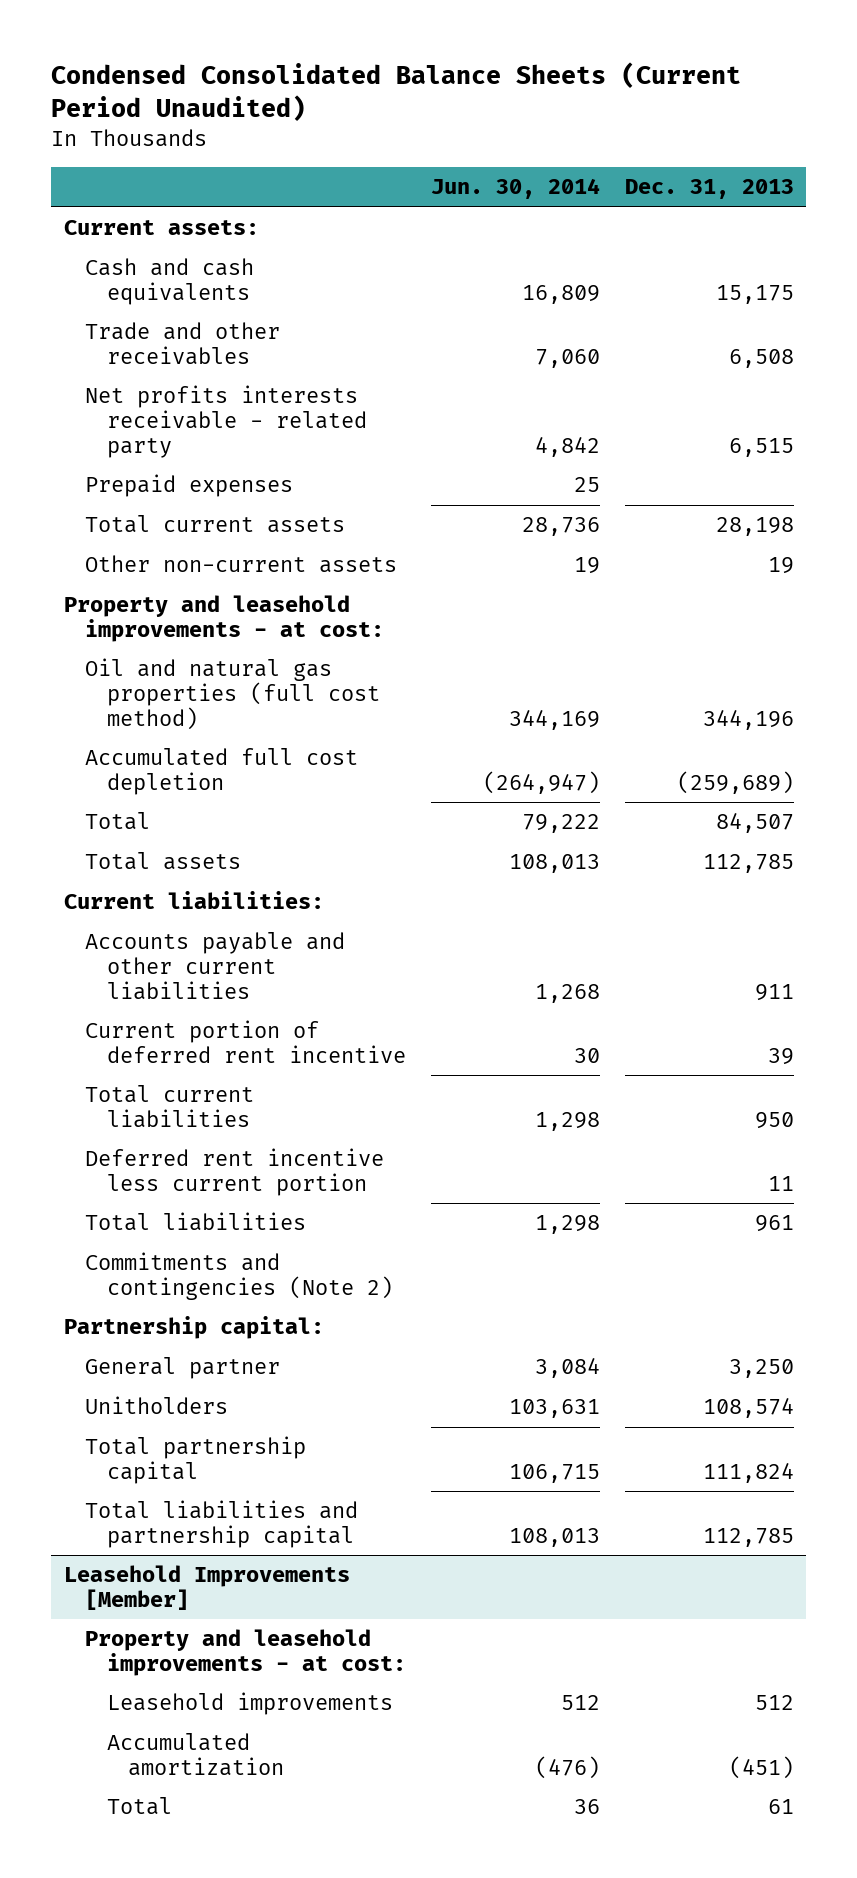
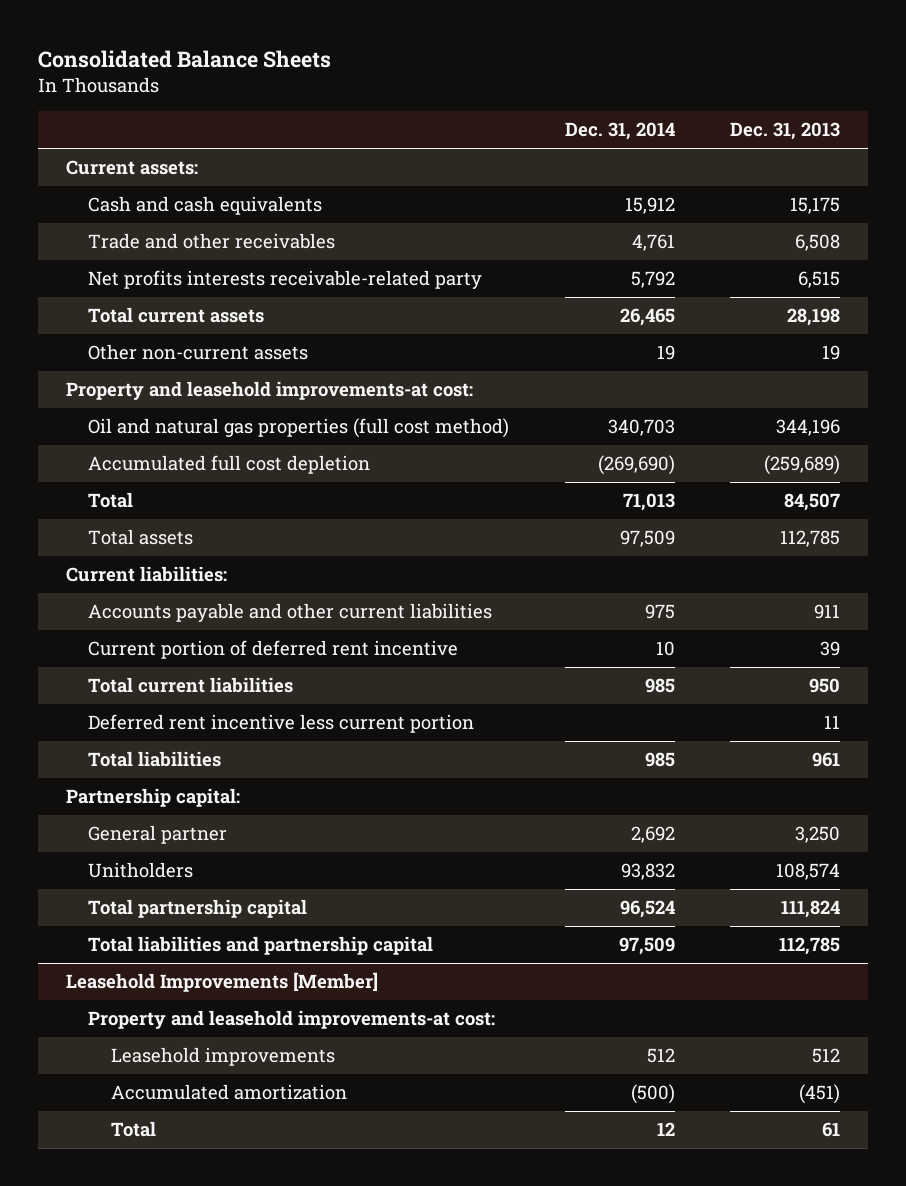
[51,62,742,122] Condensed Consolidated Balance Sheets (Current Period Unaudited) -> [37,49,331,68] Consolidated Balance Sheets
[430,178,600,200] Jun. 30, 2014 -> none
none -> [564,122,675,141] Dec. 31, 2014
[85,474,294,498] Prepaid expenses -> none
[85,385,367,458] Net profits interests receivable - related party -> [88,270,483,290] Net profits interests receivable-related party
[63,595,385,642] Property and leasehold improvements - at cost: -> [65,381,473,401] Property and leasehold improvements-at cost:
[85,1252,393,1300] Commitments and contingencies (Note 2) -> none
[85,1629,406,1676] Property and leasehold improvements - at cost: -> [88,1010,496,1030] Property and leasehold improvements-at cost:

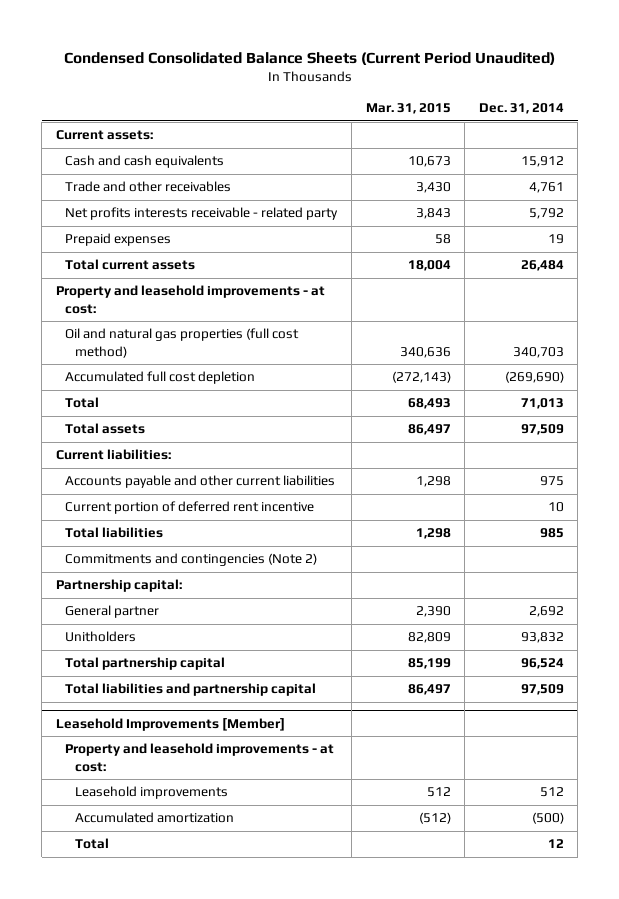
[37,49,331,68] Consolidated Balance Sheets -> [63,51,555,65] Condensed Consolidated Balance Sheets (Current Period Unaudited)
[729,122,840,141] Dec. 31, 2013 -> none
none -> [365,103,451,115] Mar. 31, 2015
[88,344,309,361] Other non-current assets -> none
[88,270,483,290] Net profits interests receivable-related party -> [65,207,339,221] Net profits interests receivable - related party
none -> [65,233,172,247] Prepaid expenses
[619,308,675,327] 26,465 -> [520,260,564,272] 26,484
[65,381,473,401] Property and leasehold improvements-at cost: -> [55,285,325,314] Property and leasehold improvements - at cost:
[88,677,294,694] Total current liabilities -> none
[88,714,475,734] Deferred rent incentive less current portion -> none
none -> [65,553,318,567] Commitments and contingencies (Note 2)
[88,1010,496,1030] Property and leasehold improvements-at cost: -> [65,743,335,772] Property and leasehold improvements - at cost:

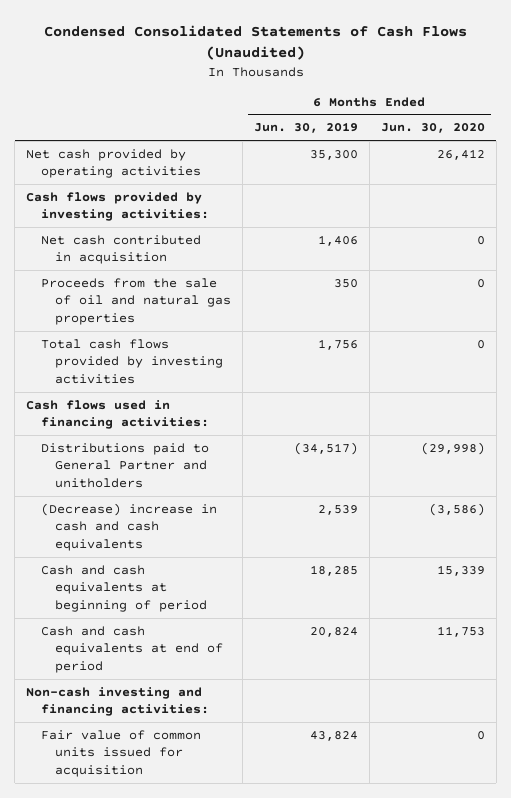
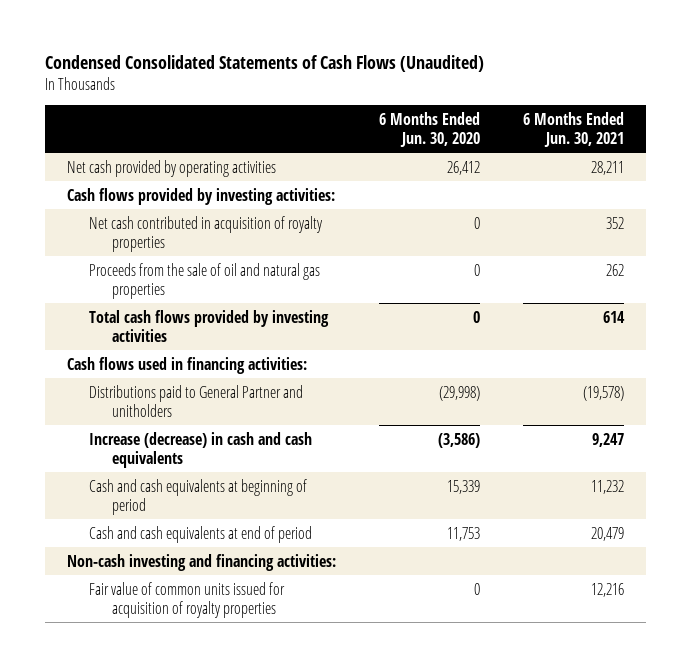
[253,122,358,134] Jun. 30, 2019 -> none
none -> [523,111,625,147] 6 Months Ended Jun. 30, 2021
[40,234,201,265] Net cash contributed in acquisition -> [89,215,324,252] Net cash contributed in acquisition of royalty properties
[40,502,217,551] (Decrease) increase in cash and cash equivalents -> [89,431,313,468] Increase (decrease) in cash and cash equivalents
[40,729,201,777] Fair value of common units issued for acquisition -> [89,581,286,618] Fair value of common units issued for acquisition of royalty properties

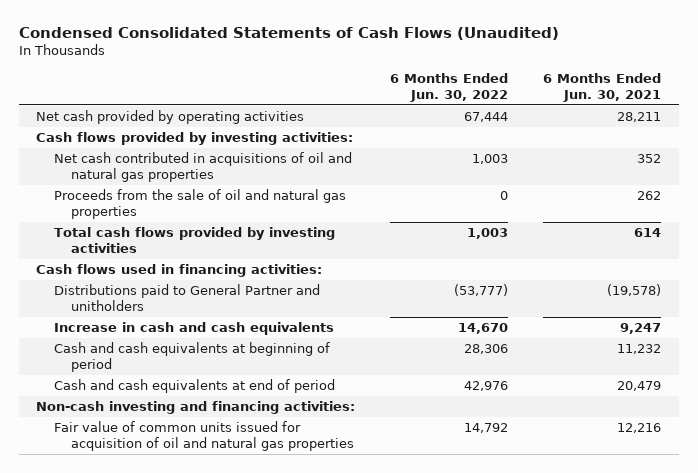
[378,111,480,147] 6 Months Ended Jun. 30, 2020 -> none
none -> [390,72,509,102] 6 Months Ended Jun. 30, 2022
[89,215,324,252] Net cash contributed in acquisition of royalty properties -> [53,151,352,183] Net cash contributed in acquisitions of oil and natural gas properties
[89,431,313,468] Increase (decrease) in cash and cash equivalents -> [53,321,334,335] Increase in cash and cash equivalents
[89,581,286,618] Fair value of common units issued for acquisition of royalty properties -> [53,420,355,452] Fair value of common units issued for acquisition of oil and natural gas properties

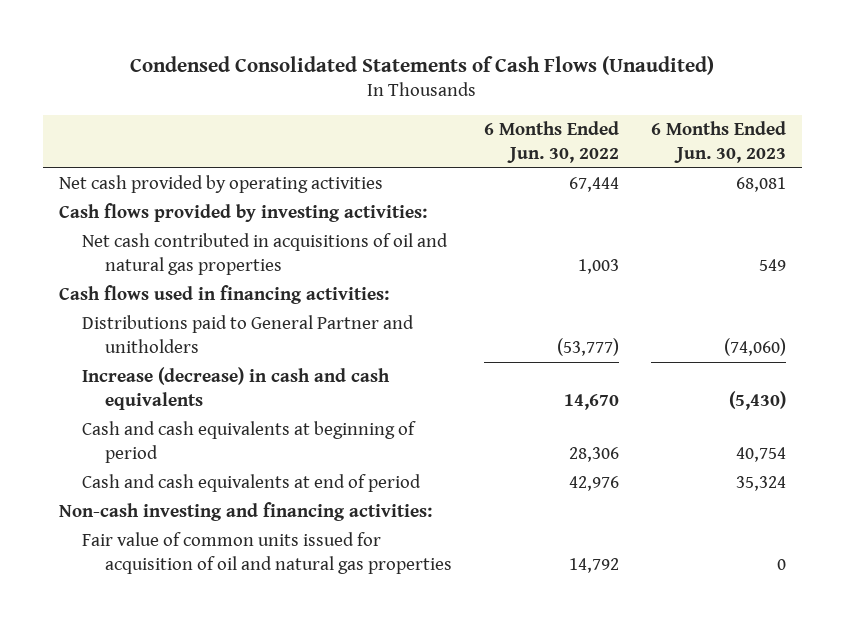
[543,72,662,102] 6 Months Ended Jun. 30, 2021 -> none
none -> [650,121,786,163] 6 Months Ended Jun. 30, 2023
[53,188,346,220] Proceeds from the sale of oil and natural gas properties -> none
[53,226,335,254] Total cash flows provided by investing activities -> none
[53,321,334,335] Increase in cash and cash equivalents -> [82,367,391,410] Increase (decrease) in cash and cash equivalents

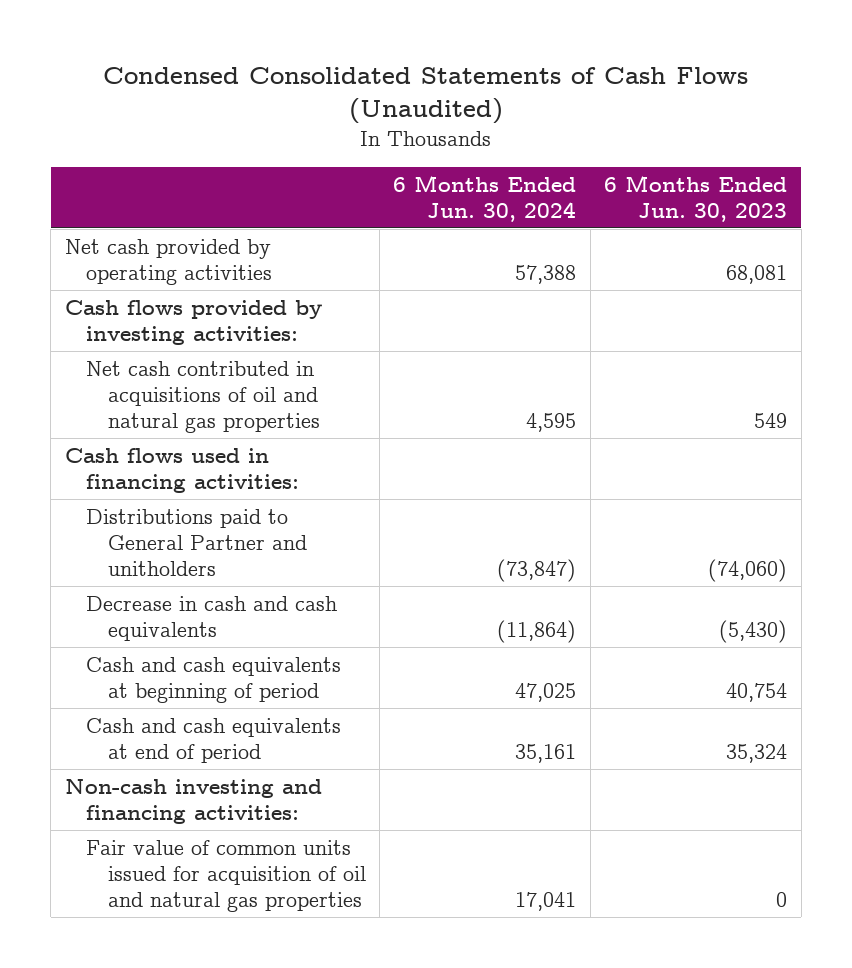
[484,121,620,163] 6 Months Ended Jun. 30, 2022 -> none
none -> [393,174,577,222] 6 Months Ended Jun. 30, 2024
[82,367,391,410] Increase (decrease) in cash and cash equivalents -> [86,595,338,641] Decrease in cash and cash equivalents

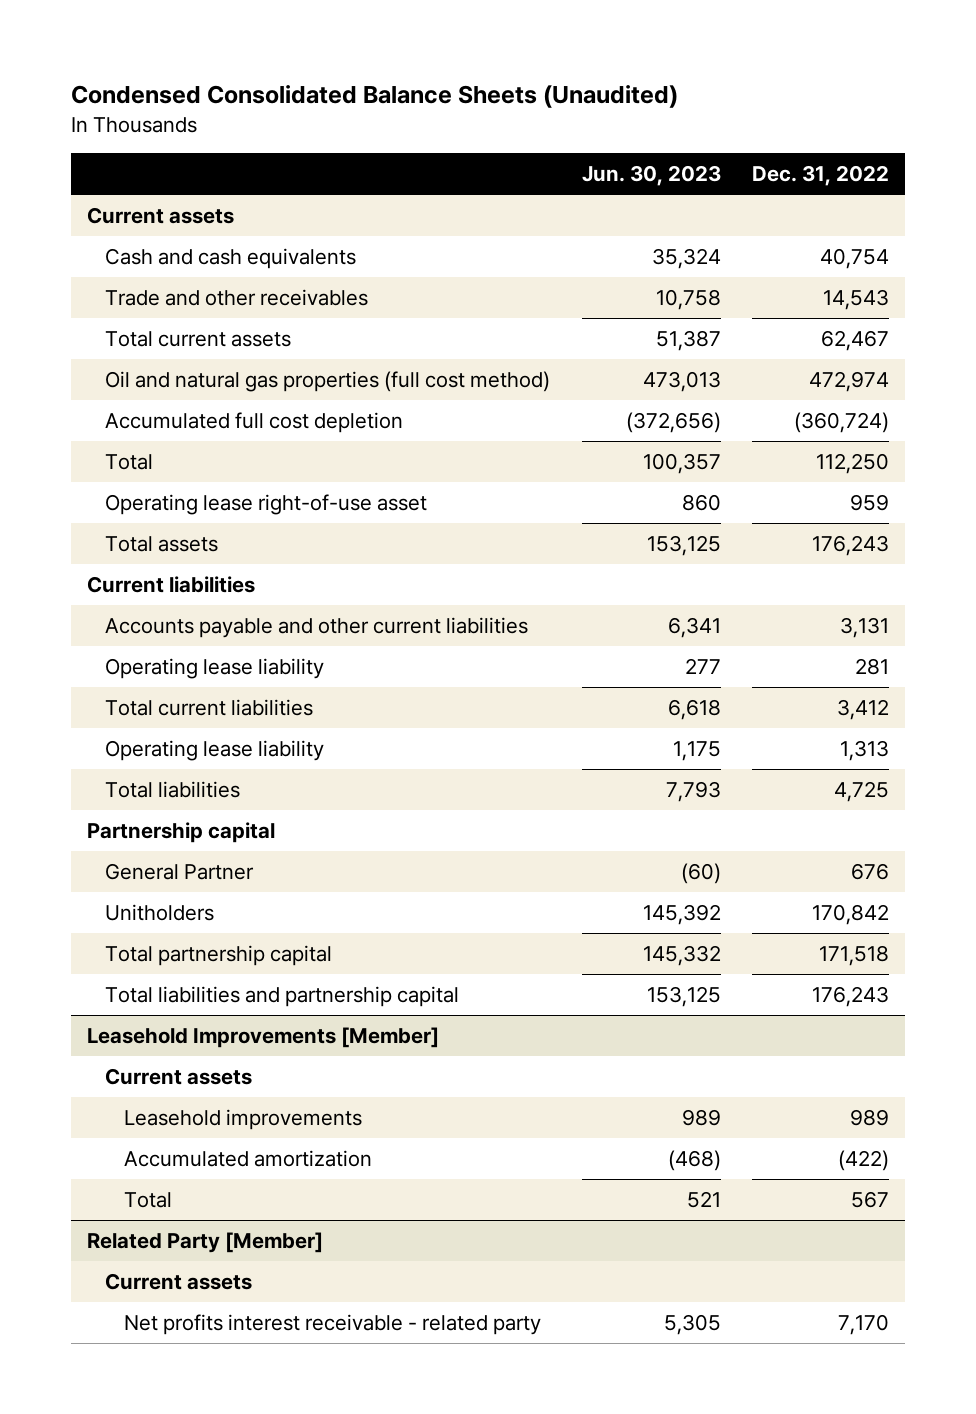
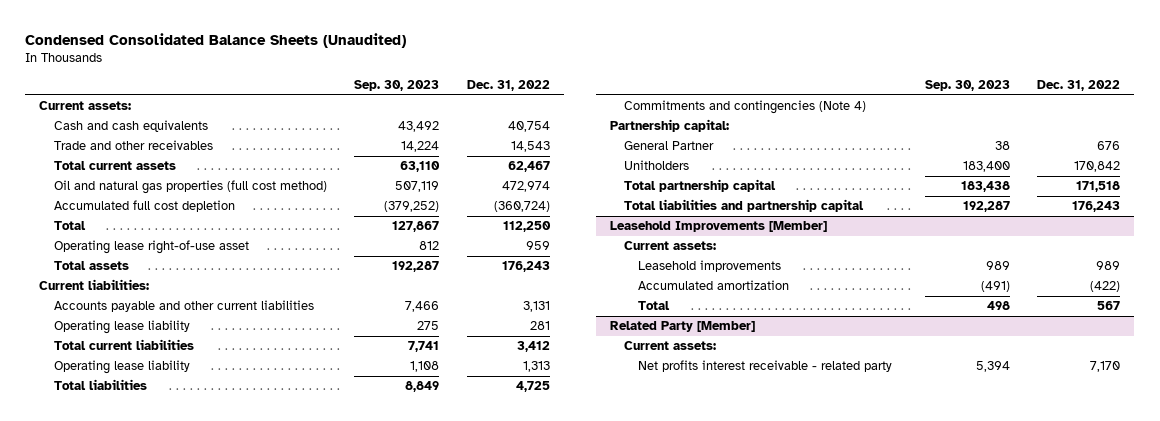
[581,164,721,186] Jun. 30, 2023 -> none
none -> [354,80,440,92] Sep. 30, 2023
[86,207,234,225] Current assets -> [39,101,132,111] Current assets:
[86,576,255,594] Current liabilities -> [39,279,150,291] Current liabilities:
none -> [623,100,866,115] Commitments and contingencies (Note 4)
[86,822,275,844] Partnership capital -> [609,119,729,133] Partnership capital:
[105,1068,253,1086] Current assets -> [623,241,716,251] Current assets:
[105,1273,253,1291] Current assets -> [623,341,716,351] Current assets:

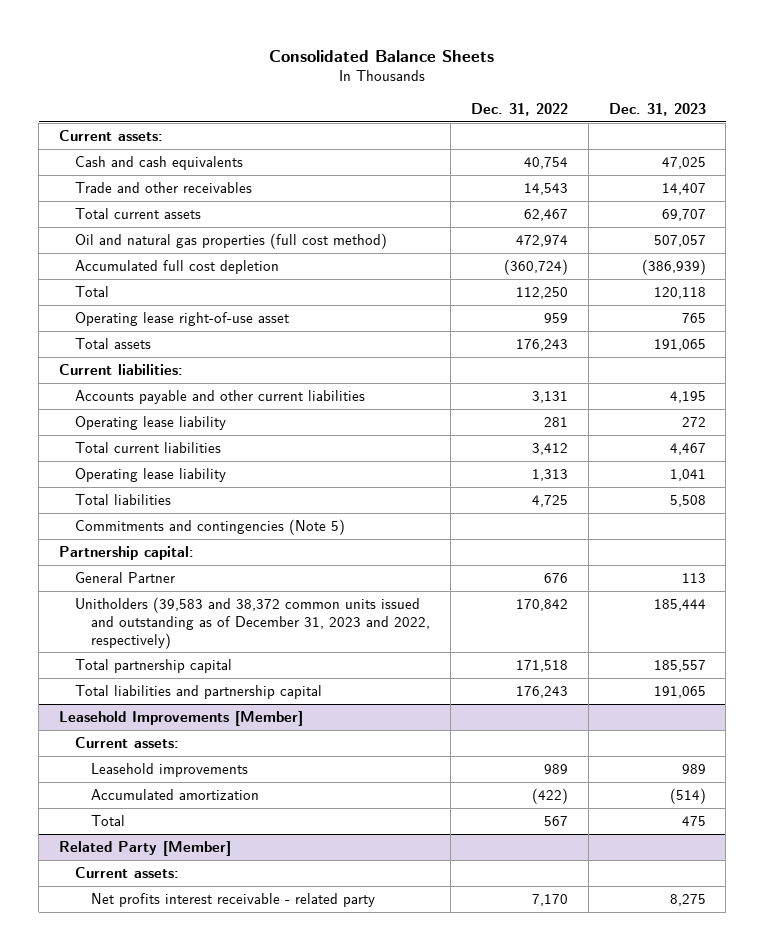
[25,33,407,49] Condensed Consolidated Balance Sheets (Unaudited) -> [269,49,495,62] Consolidated Balance Sheets
[354,80,440,92] Sep. 30, 2023 -> none
none -> [608,103,706,117] Dec. 31, 2023
[623,100,866,115] Commitments and contingencies (Note 4) -> [75,518,346,535] Commitments and contingencies (Note 5)
[623,160,689,171] Unitholders -> [75,596,431,649] Unitholders (39,583 and 38,372 common units issued and outstanding as of December 31, 2023 and 2022, respectively)

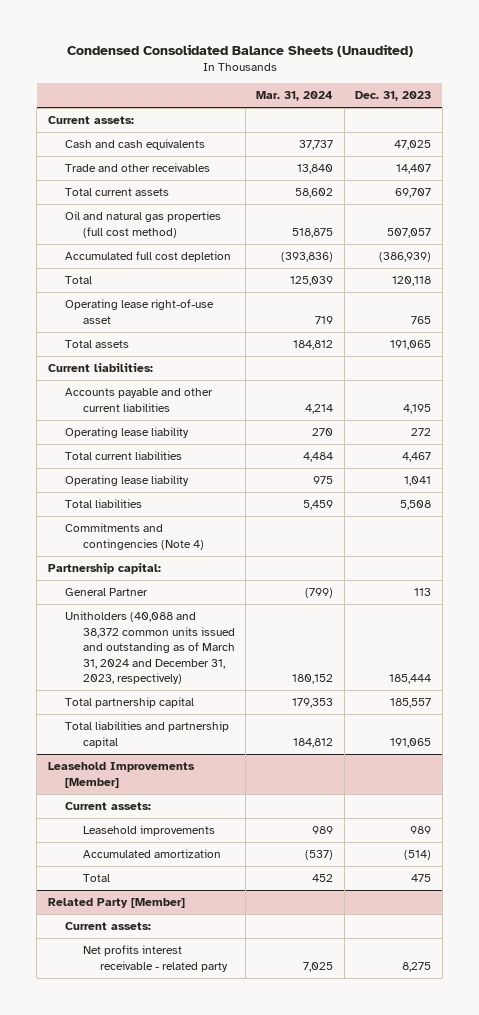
[269,49,495,62] Consolidated Balance Sheets -> [66,44,413,58] Condensed Consolidated Balance Sheets (Unaudited)
[470,103,568,117] Dec. 31, 2022 -> none
none -> [256,91,334,102] Mar. 31, 2024
[75,518,346,535] Commitments and contingencies (Note 5) -> [65,523,204,550] Commitments and contingencies (Note 4)
[75,596,431,649] Unitholders (39,583 and 38,372 common units issued and outstanding as of December 31, 2023 and 2022, respectively) -> [65,611,235,685] Unitholders (40,088 and 38,372 common units issued and outstanding as of March 31, 2024 and December 31, 2023, respectively)

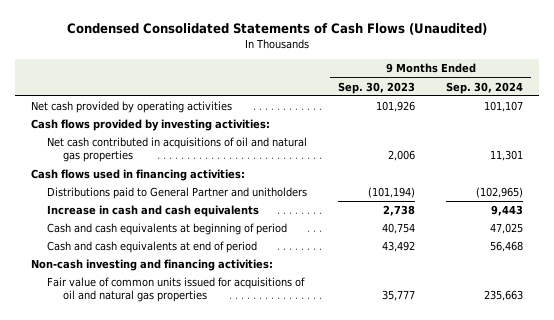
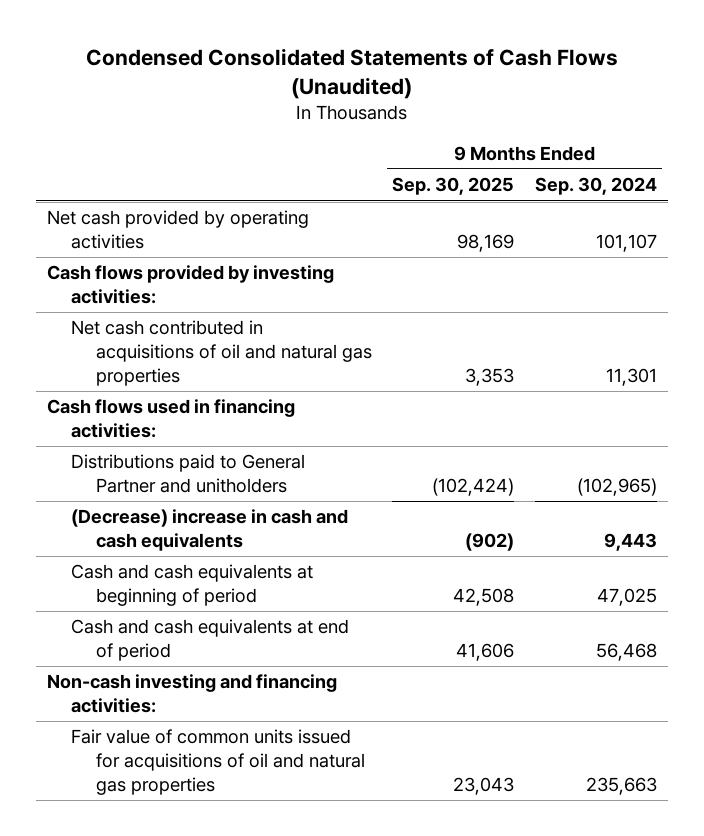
[337,81,415,94] Sep. 30, 2023 -> none
none -> [392,177,515,196] Sep. 30, 2025
[46,205,259,218] Increase in cash and cash equivalents -> [71,509,349,552] (Decrease) increase in cash and cash equivalents

